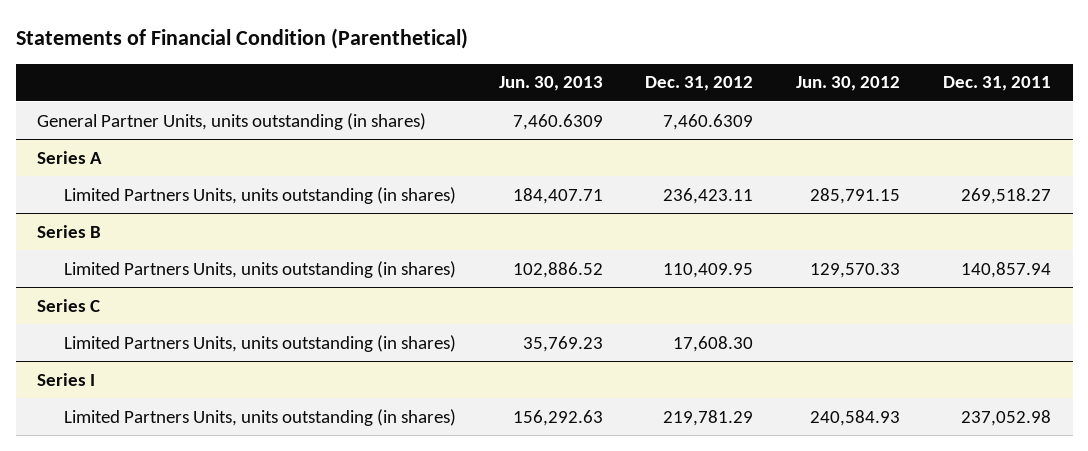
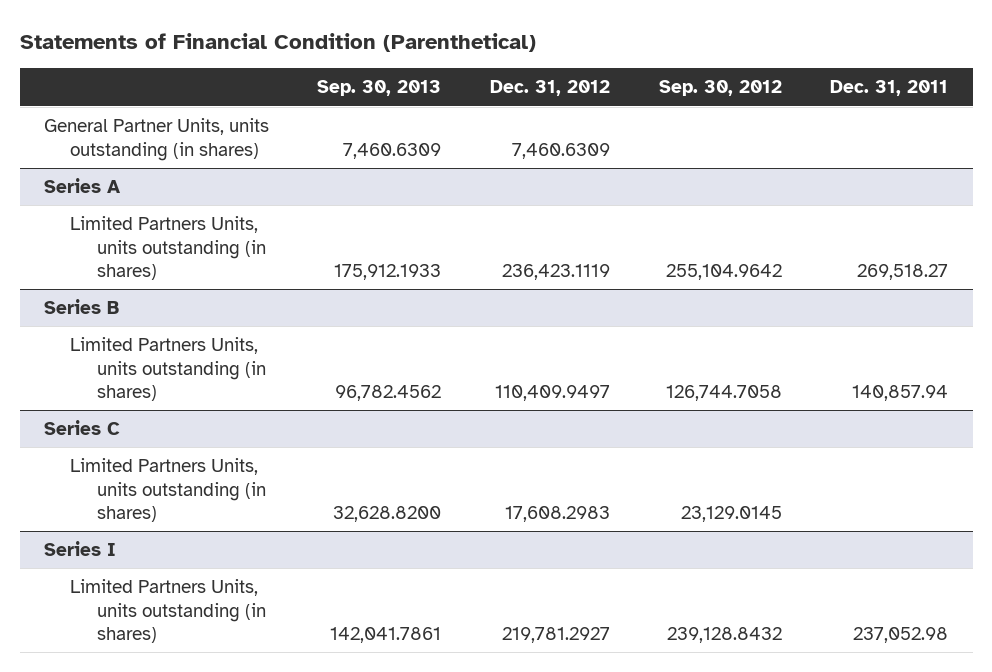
[498,76,603,92] Jun. 30, 2013 -> none
[796,76,901,92] Jun. 30, 2012 -> none
none -> [317,80,442,97] Sep. 30, 2013
none -> [658,80,782,97] Sep. 30, 2012
[663,187,754,204] 236,423.11 -> [502,264,611,281] 236,423.1119
[663,262,754,278] 110,409.95 -> [495,385,611,402] 110,409.9497
[673,335,754,352] 17,608.30 -> [505,506,611,523] 17,608.2983
[663,409,754,426] 219,781.29 -> [502,627,611,644] 219,781.2927

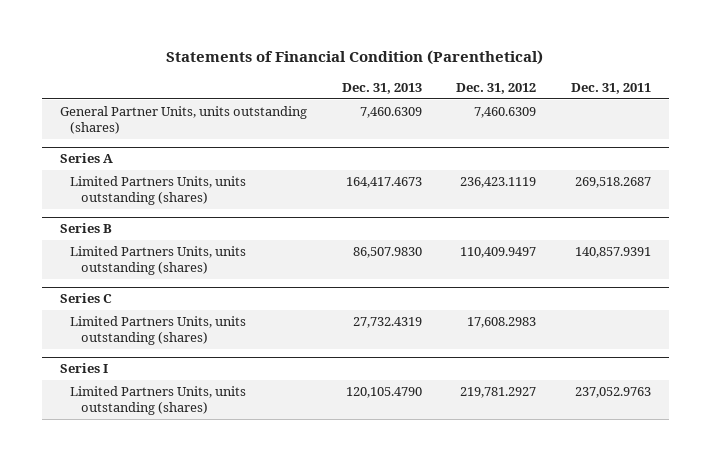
[317,80,442,97] Sep. 30, 2013 -> none
[658,80,782,97] Sep. 30, 2012 -> none
none -> [341,82,422,94] Dec. 31, 2013
[43,118,269,161] General Partner Units, units outstanding (in shares) -> [59,106,307,135] General Partner Units, units outstanding (shares)
[70,216,267,281] Limited Partners Units, units outstanding (in shares) -> [70,176,247,206] Limited Partners Units, units outstanding (shares)
[857,264,949,281] 269,518.27 -> [575,177,652,189] 269,518.2687
[70,337,267,402] Limited Partners Units, units outstanding (in shares) -> [70,246,247,276] Limited Partners Units, units outstanding (shares)
[852,385,949,402] 140,857.94 -> [575,247,652,259] 140,857.9391
[70,458,267,523] Limited Partners Units, units outstanding (in shares) -> [70,316,247,346] Limited Partners Units, units outstanding (shares)
[70,579,267,644] Limited Partners Units, units outstanding (in shares) -> [70,386,247,416] Limited Partners Units, units outstanding (shares)
[853,627,949,644] 237,052.98 -> [575,387,652,399] 237,052.9763

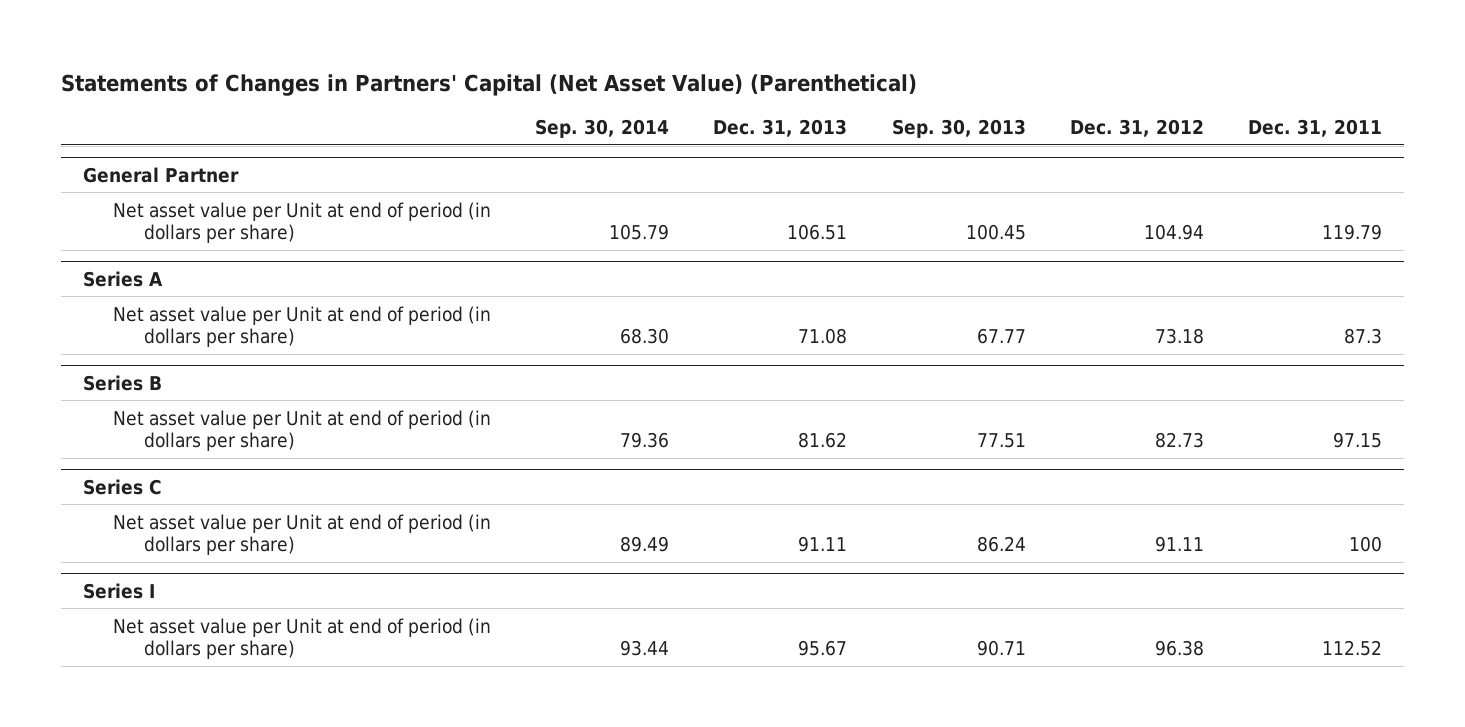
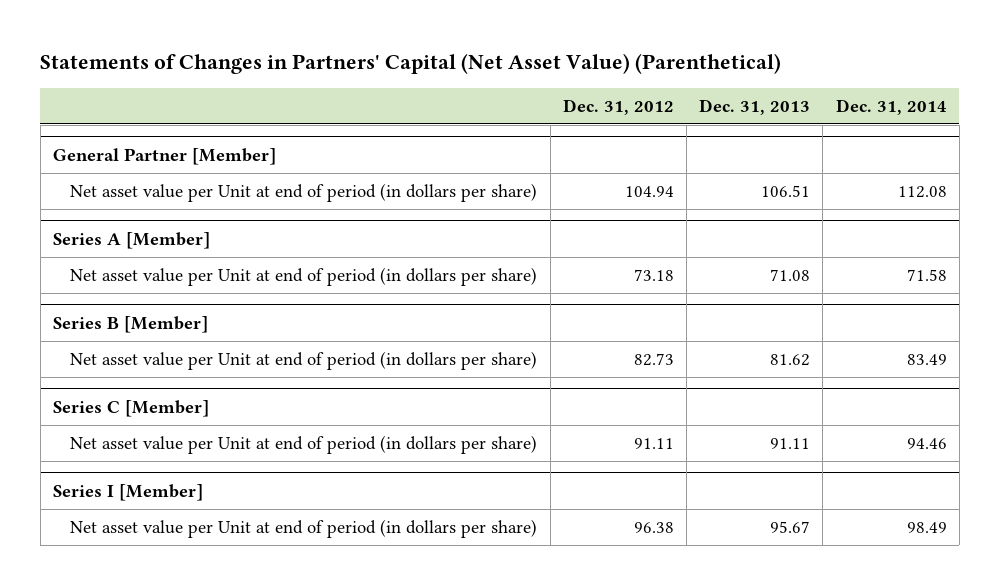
[535,119,670,139] Sep. 30, 2014 -> none
[891,119,1026,139] Sep. 30, 2013 -> none
[1247,119,1382,138] Dec. 31, 2011 -> none
none -> [835,98,947,115] Dec. 31, 2014
[82,166,239,183] General Partner -> [53,147,277,165] General Partner [Member]
[82,270,163,287] Series A -> [53,231,211,249] Series A [Member]
[82,374,162,391] Series B -> [53,315,209,333] Series B [Member]
[82,478,162,495] Series C -> [53,399,210,417] Series C [Member]
[82,582,155,599] Series I -> [53,483,204,501] Series I [Member]

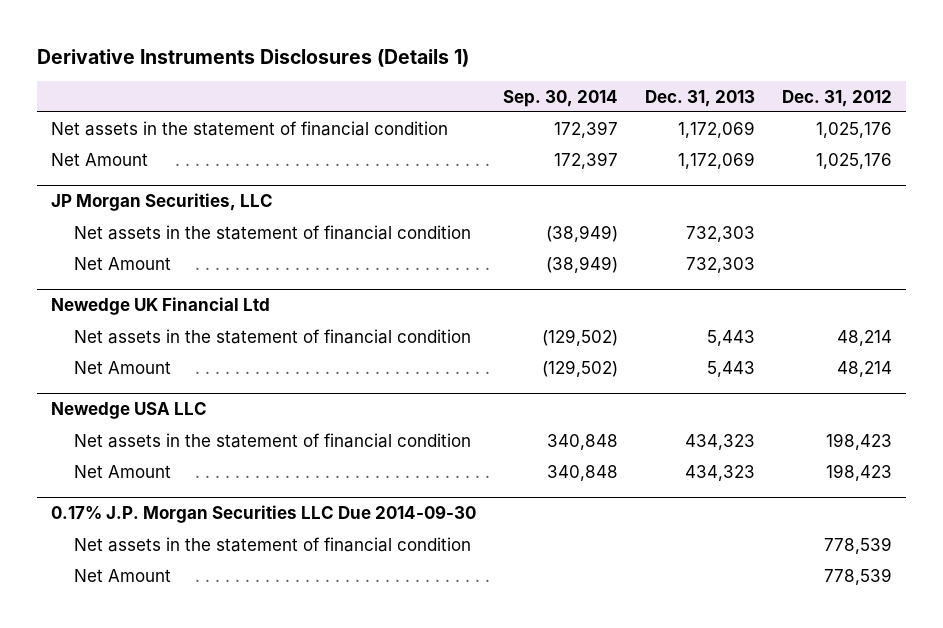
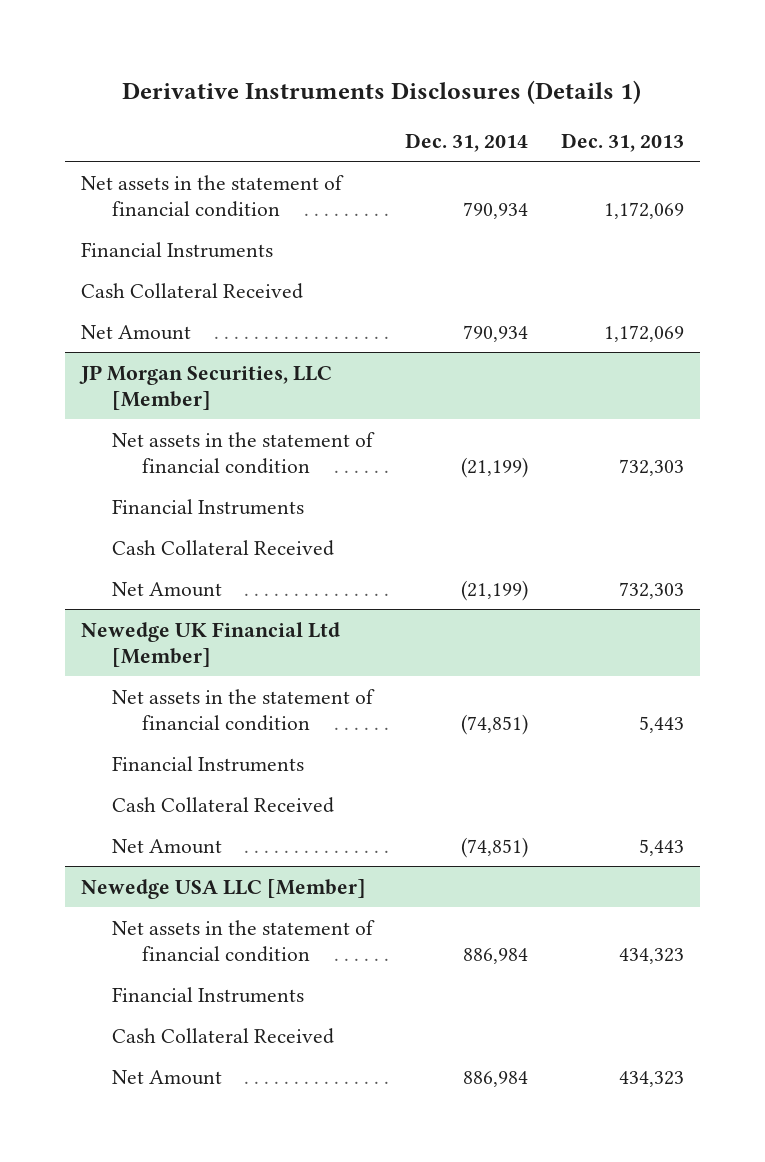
[503,89,619,107] Sep. 30, 2014 -> none
[782,89,893,107] Dec. 31, 2012 -> none
none -> [405,132,529,152] Dec. 31, 2014
none -> [81,241,274,258] Financial Instruments
none -> [81,282,304,299] Cash Collateral Received
[51,193,274,212] JP Morgan Securities, LLC -> [79,364,333,410] JP Morgan Securities, LLC [Member]
none -> [111,498,304,515] Financial Instruments
none -> [111,539,334,556] Cash Collateral Received
[51,297,271,316] Newedge UK Financial Ltd -> [81,621,341,667] Newedge UK Financial Ltd [Member]
none -> [111,755,304,772] Financial Instruments
none -> [111,796,334,813] Cash Collateral Received
[51,402,208,420] Newedge USA LLC -> [81,878,367,899] Newedge USA LLC [Member]
none -> [111,986,304,1003] Financial Instruments
none -> [111,1027,334,1044] Cash Collateral Received
[51,505,477,524] 0.17% J.P. Morgan Securities LLC Due 2014-09-30 -> none
[73,536,471,552] Net assets in the statement of financial condition -> none
[73,568,171,582] Net Amount -> none

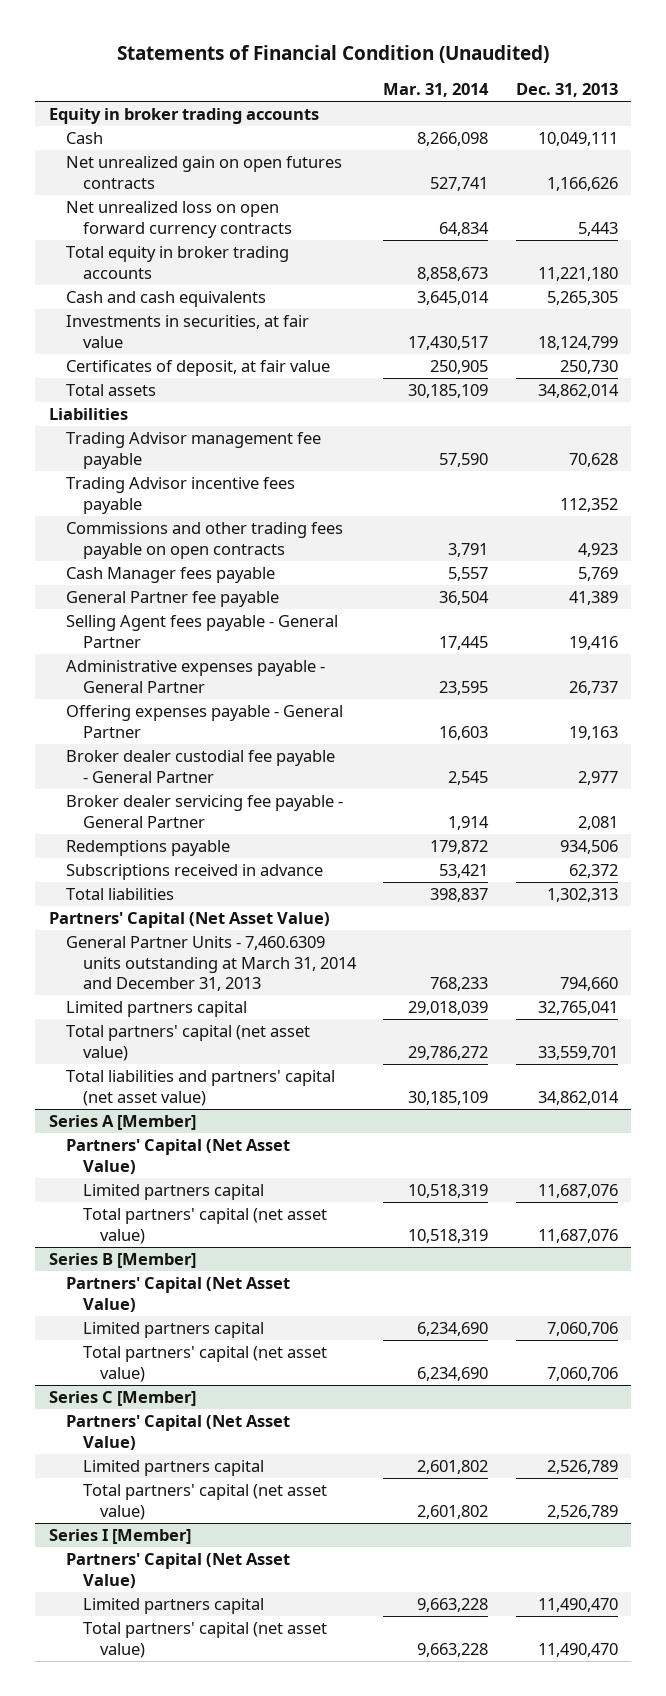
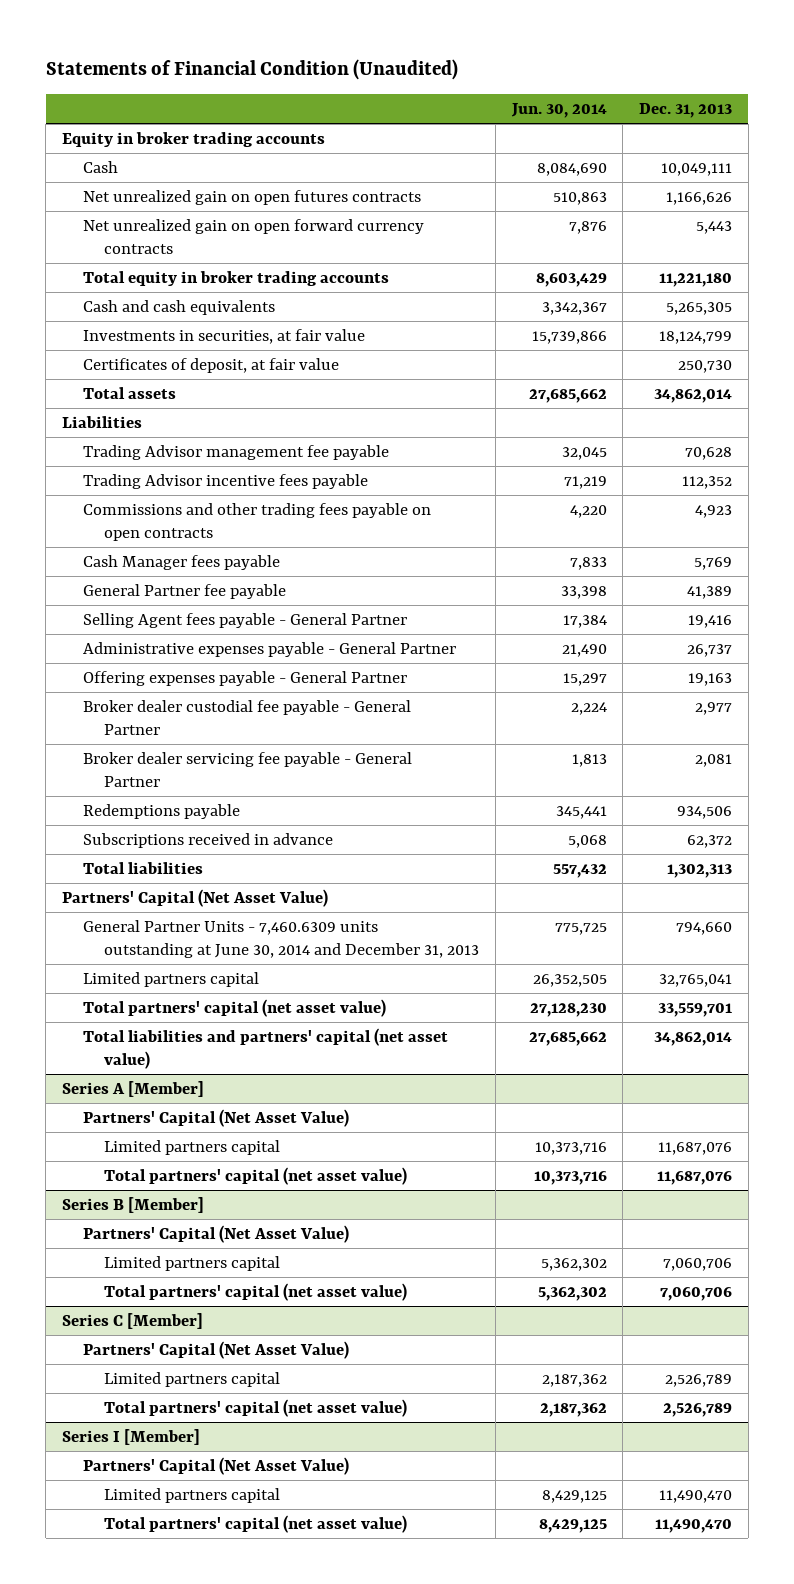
[383,82,490,97] Mar. 31, 2014 -> none
none -> [510,102,607,118] Jun. 30, 2014
[65,201,292,238] Net unrealized loss on open forward currency contracts -> [82,219,424,255] Net unrealized gain on open forward currency contracts
[65,936,357,991] General Partner Units - 7,460.6309 units outstanding at March 31, 2014 and December 31, 2013 -> [82,920,479,959] General Partner Units - 7,460.6309 units outstanding at June 30, 2014 and December 31, 2013

